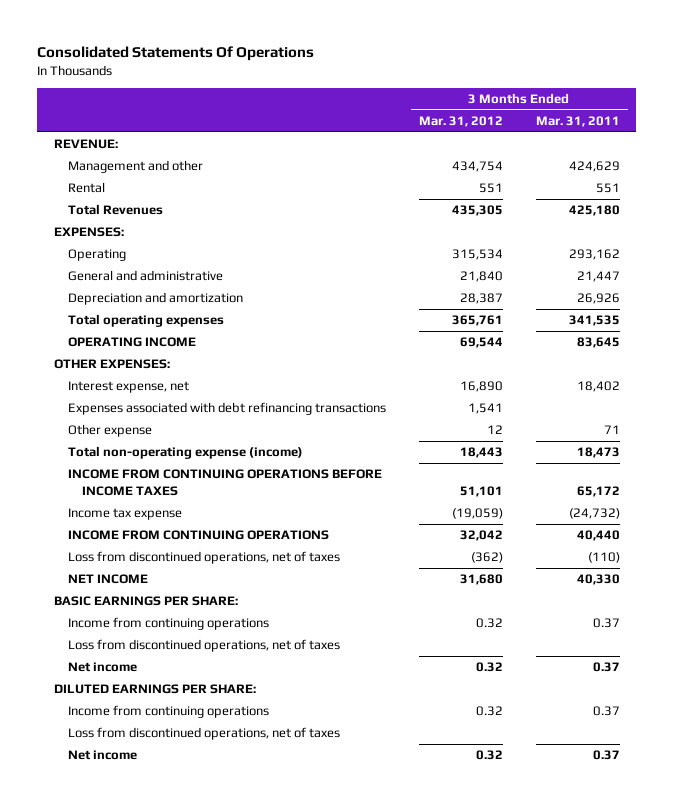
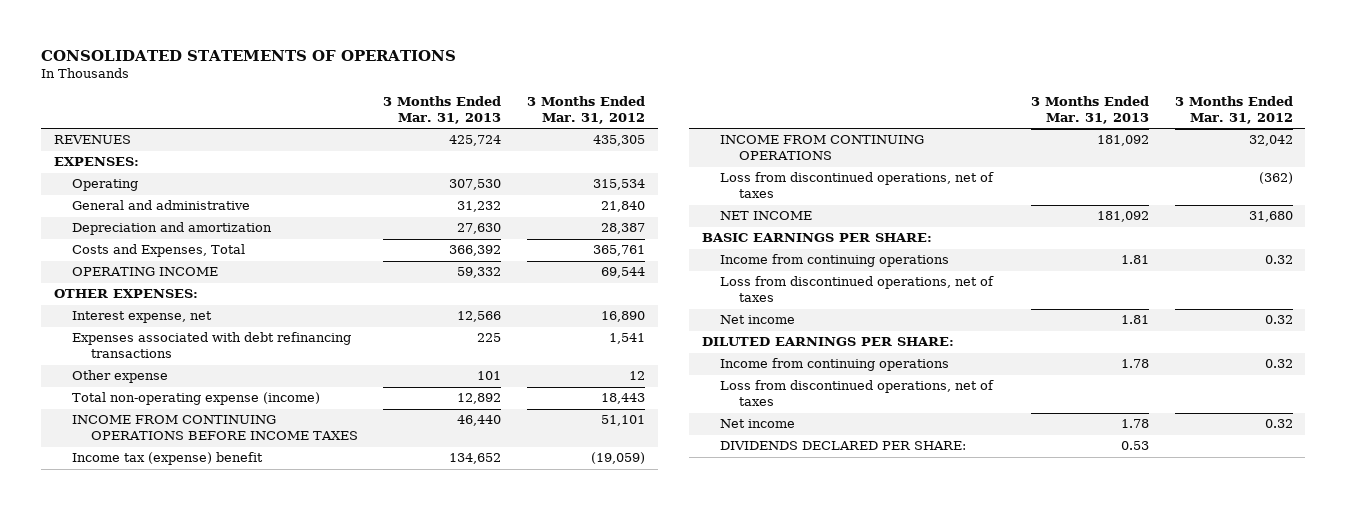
[37,46,315,62] Consolidated Statements Of Operations -> [41,49,457,61] CONSOLIDATED STATEMENTS OF OPERATIONS
[535,116,620,128] Mar. 31, 2011 -> none
none -> [383,95,502,124] 3 Months Ended Mar. 31, 2013
[53,139,118,150] REVENUE: -> none
[67,160,203,174] Management and other -> none
[67,182,105,194] Rental -> none
[67,204,163,216] Total Revenues -> [54,135,132,145] REVENUES
[67,314,224,328] Total operating expenses -> [72,244,246,258] Costs and Expenses, Total
[67,508,182,521] Income tax expense -> [72,452,264,466] Income tax (expense) benefit
none -> [720,441,967,451] DIVIDENDS DECLARED PER SHARE:

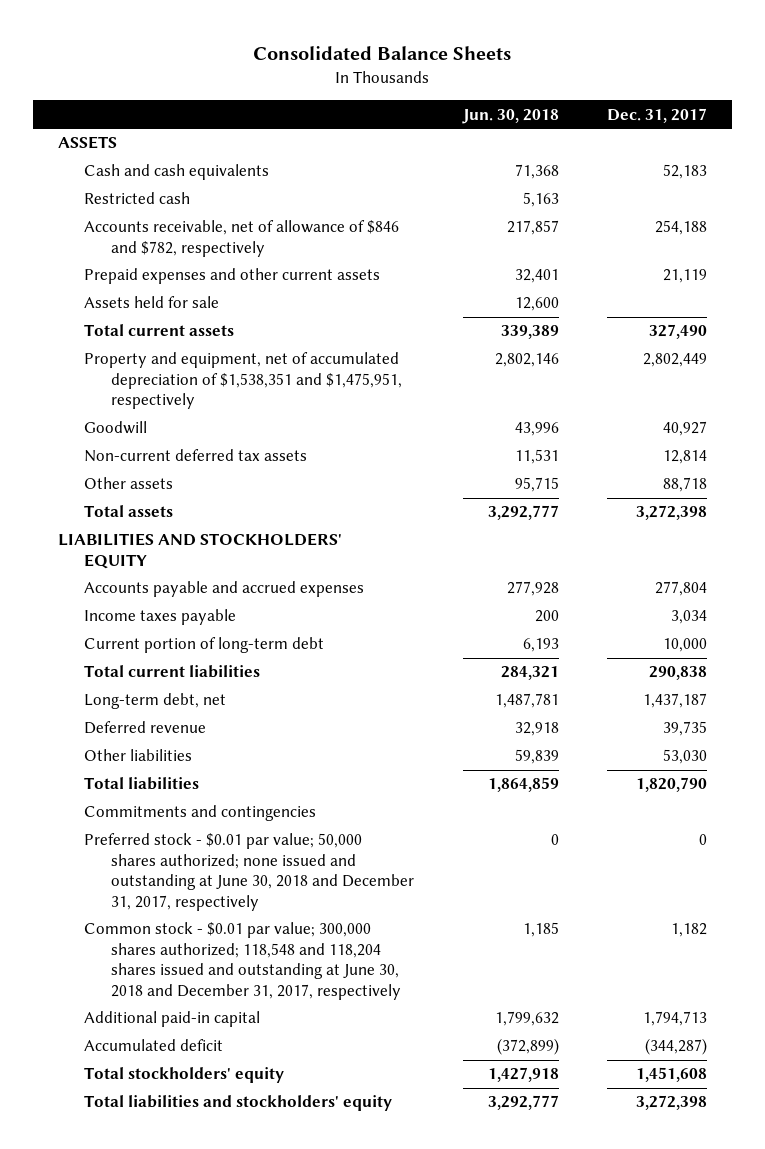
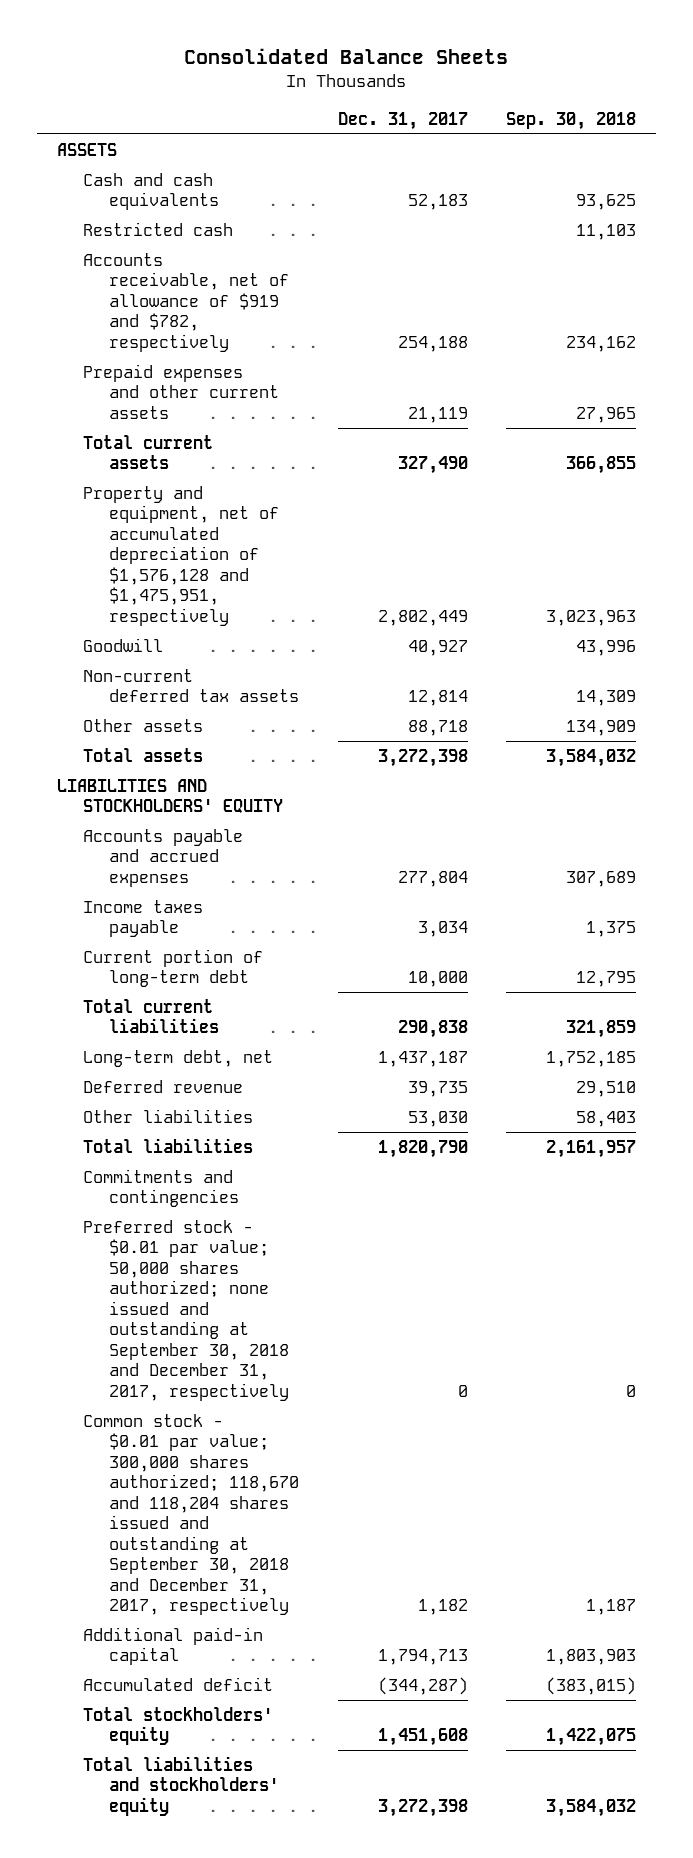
[461,108,559,124] Jun. 30, 2018 -> none
none -> [506,112,637,131] Sep. 30, 2018
[84,220,400,257] Accounts receivable, net of allowance of $846 and $782, respectively -> [82,252,290,352] Accounts receivable, net of allowance of $919 and $782, respectively
[84,296,220,309] Assets held for sale -> none
[84,352,402,410] Property and equipment, net of accumulated depreciation of $1,538,351 and $1,475,951, respectively -> [82,485,280,626] Property and equipment, net of accumulated depreciation of $1,576,128 and $1,475,951, respectively
[84,833,414,911] Preferred stock - $0.01 par value; 50,000 shares authorized; none issued and outstanding at June 30, 2018 and December 31, 2017, respectively -> [82,1219,290,1401] Preferred stock - $0.01 par value; 50,000 shares authorized; none issued and outstanding at September 30, 2018 and December 31, 2017, respectively
[84,922,401,1000] Common stock - $0.01 par value; 300,000 shares authorized; 118,548 and 118,204 shares issued and outstanding at June 30, 2018 and December 31, 2017, respectively -> [82,1413,300,1616] Common stock - $0.01 par value; 300,000 shares authorized; 118,670 and 118,204 shares issued and outstanding at September 30, 2018 and December 31, 2017, respectively

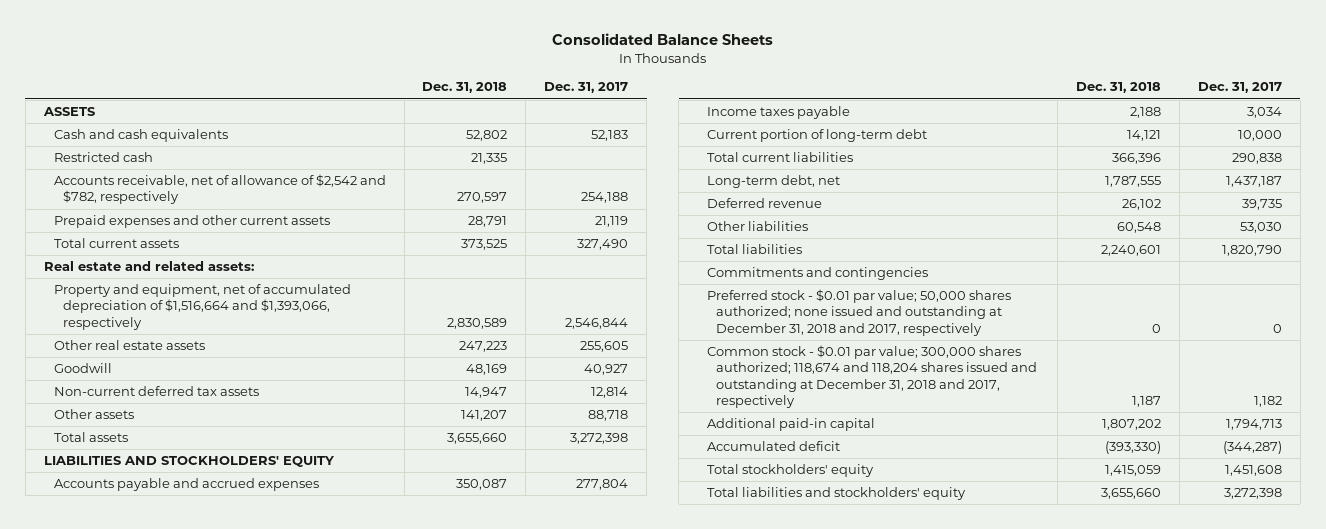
[506,112,637,131] Sep. 30, 2018 -> none
none -> [422,82,508,94] Dec. 31, 2018
[82,252,290,352] Accounts receivable, net of allowance of $919 and $782, respectively -> [53,174,386,205] Accounts receivable, net of allowance of $2,542 and $782, respectively
none -> [43,261,254,272] Real estate and related assets:
[82,485,280,626] Property and equipment, net of accumulated depreciation of $1,576,128 and $1,475,951, respectively -> [53,284,351,330] Property and equipment, net of accumulated depreciation of $1,516,664 and $1,393,066, respectively
[377,609,468,626] 2,802,449 -> [565,317,629,329] 2,546,844
none -> [53,340,205,351] Other real estate assets
[82,1219,290,1401] Preferred stock - $0.01 par value; 50,000 shares authorized; none issued and outstanding at September 30, 2018 and December 31, 2017, respectively -> [706,289,1011,336] Preferred stock - $0.01 par value; 50,000 shares authorized; none issued and outstanding at December 31, 2018 and 2017, respectively
[82,1413,300,1616] Common stock - $0.01 par value; 300,000 shares authorized; 118,670 and 118,204 shares issued and outstanding at September 30, 2018 and December 31, 2017, respectively -> [706,345,1038,408] Common stock - $0.01 par value; 300,000 shares authorized; 118,674 and 118,204 shares issued and outstanding at December 31, 2018 and 2017, respectively

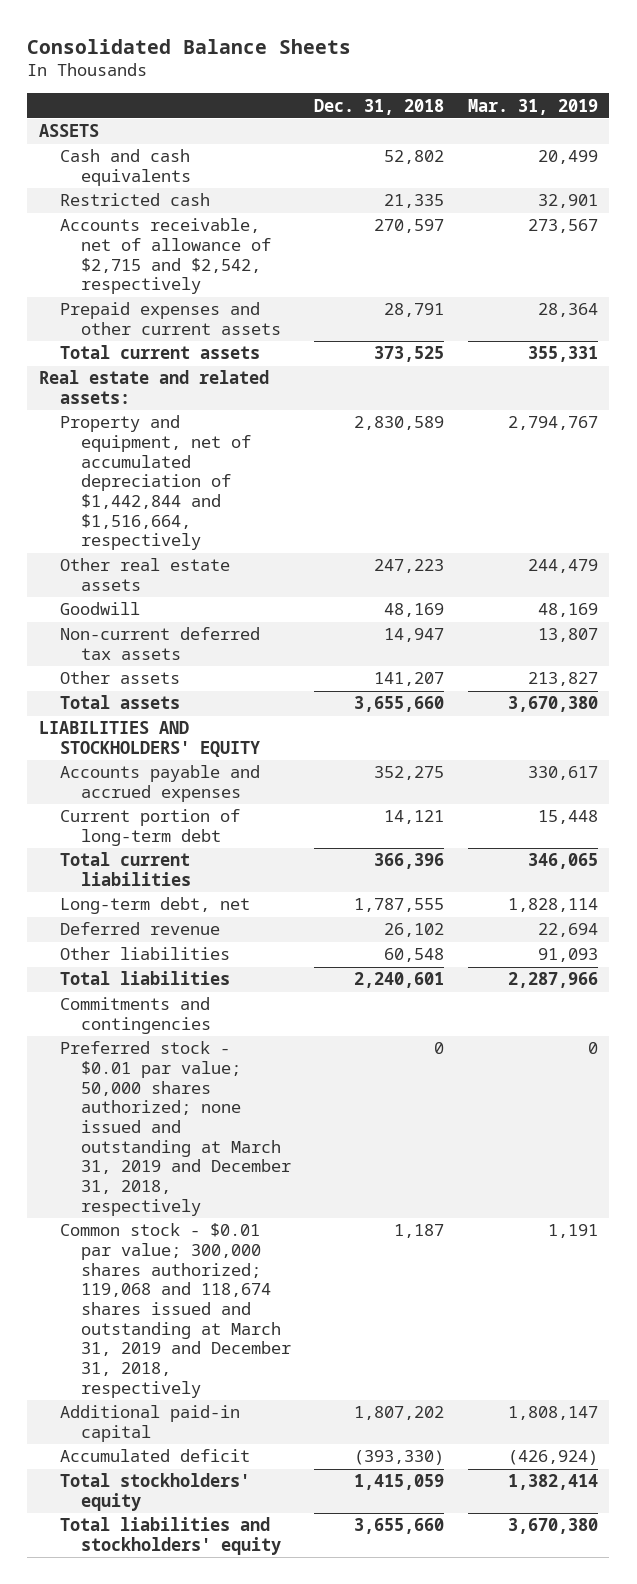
[544,82,629,94] Dec. 31, 2017 -> none
none -> [467,98,598,115] Mar. 31, 2019
[53,174,386,205] Accounts receivable, net of allowance of $2,542 and $782, respectively -> [59,218,271,295] Accounts receivable, net of allowance of $2,715 and $2,542, respectively
[53,284,351,330] Property and equipment, net of accumulated depreciation of $1,516,664 and $1,393,066, respectively -> [59,415,251,551] Property and equipment, net of accumulated depreciation of $1,442,844 and $1,516,664, respectively
[706,106,850,120] Income taxes payable -> none
[456,479,508,491] 350,087 -> [374,766,445,781] 352,275
[706,289,1011,336] Preferred stock - $0.01 par value; 50,000 shares authorized; none issued and outstanding at December 31, 2018 and 2017, respectively -> [59,1041,291,1216] Preferred stock - $0.01 par value; 50,000 shares authorized; none issued and outstanding at March 31, 2019 and December 31, 2018, respectively
[706,345,1038,408] Common stock - $0.01 par value; 300,000 shares authorized; 118,674 and 118,204 shares issued and outstanding at December 31, 2018 and 2017, respectively -> [59,1223,291,1398] Common stock - $0.01 par value; 300,000 shares authorized; 119,068 and 118,674 shares issued and outstanding at March 31, 2019 and December 31, 2018, respectively

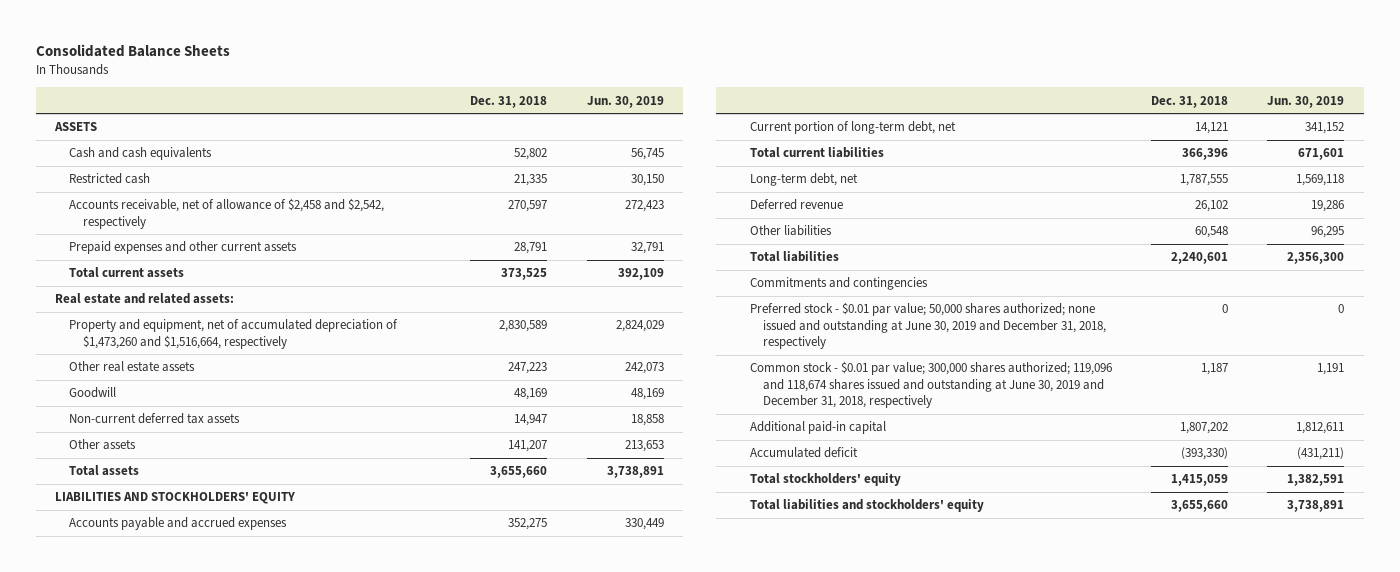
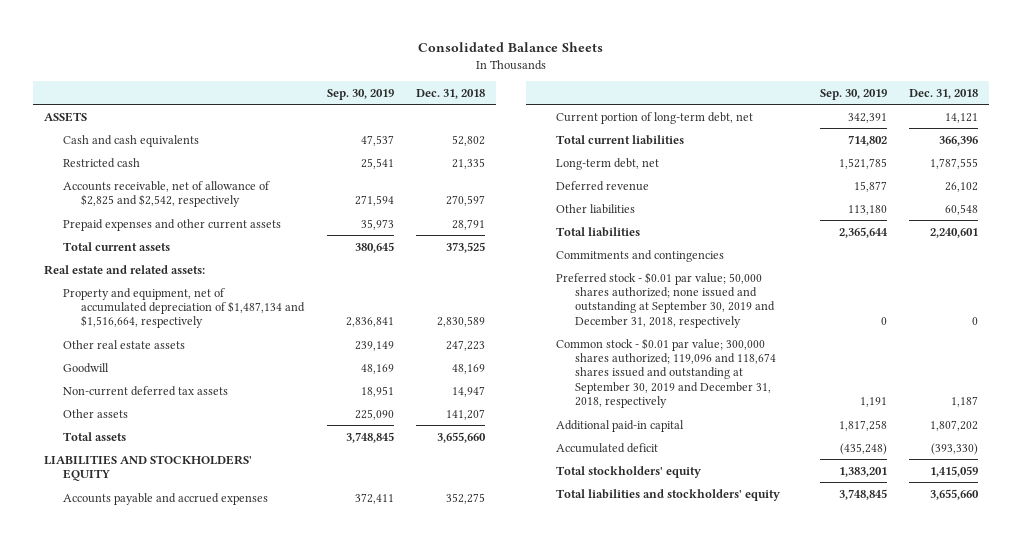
[586,95,664,108] Jun. 30, 2019 -> none
none -> [326,88,394,100] Sep. 30, 2019
[69,198,385,229] Accounts receivable, net of allowance of $2,458 and $2,542, respectively -> [62,180,270,207] Accounts receivable, net of allowance of $2,825 and $2,542, respectively
[69,319,399,349] Property and equipment, net of accumulated depreciation of $1,473,260 and $1,516,664, respectively -> [62,287,306,329] Property and equipment, net of accumulated depreciation of $1,487,134 and $1,516,664, respectively
[749,302,1107,349] Preferred stock - $0.01 par value; 50,000 shares authorized; none issued and outstanding at June 30, 2019 and December 31, 2018, respectively -> [556,271,776,328] Preferred stock - $0.01 par value; 50,000 shares authorized; none issued and outstanding at September 30, 2019 and December 31, 2018, respectively
[749,361,1112,408] Common stock - $0.01 par value; 300,000 shares authorized; 119,096 and 118,674 shares issued and outstanding at June 30, 2019 and December 31, 2018, respectively -> [556,337,777,409] Common stock - $0.01 par value; 300,000 shares authorized; 119,096 and 118,674 shares issued and outstanding at September 30, 2019 and December 31, 2018, respectively

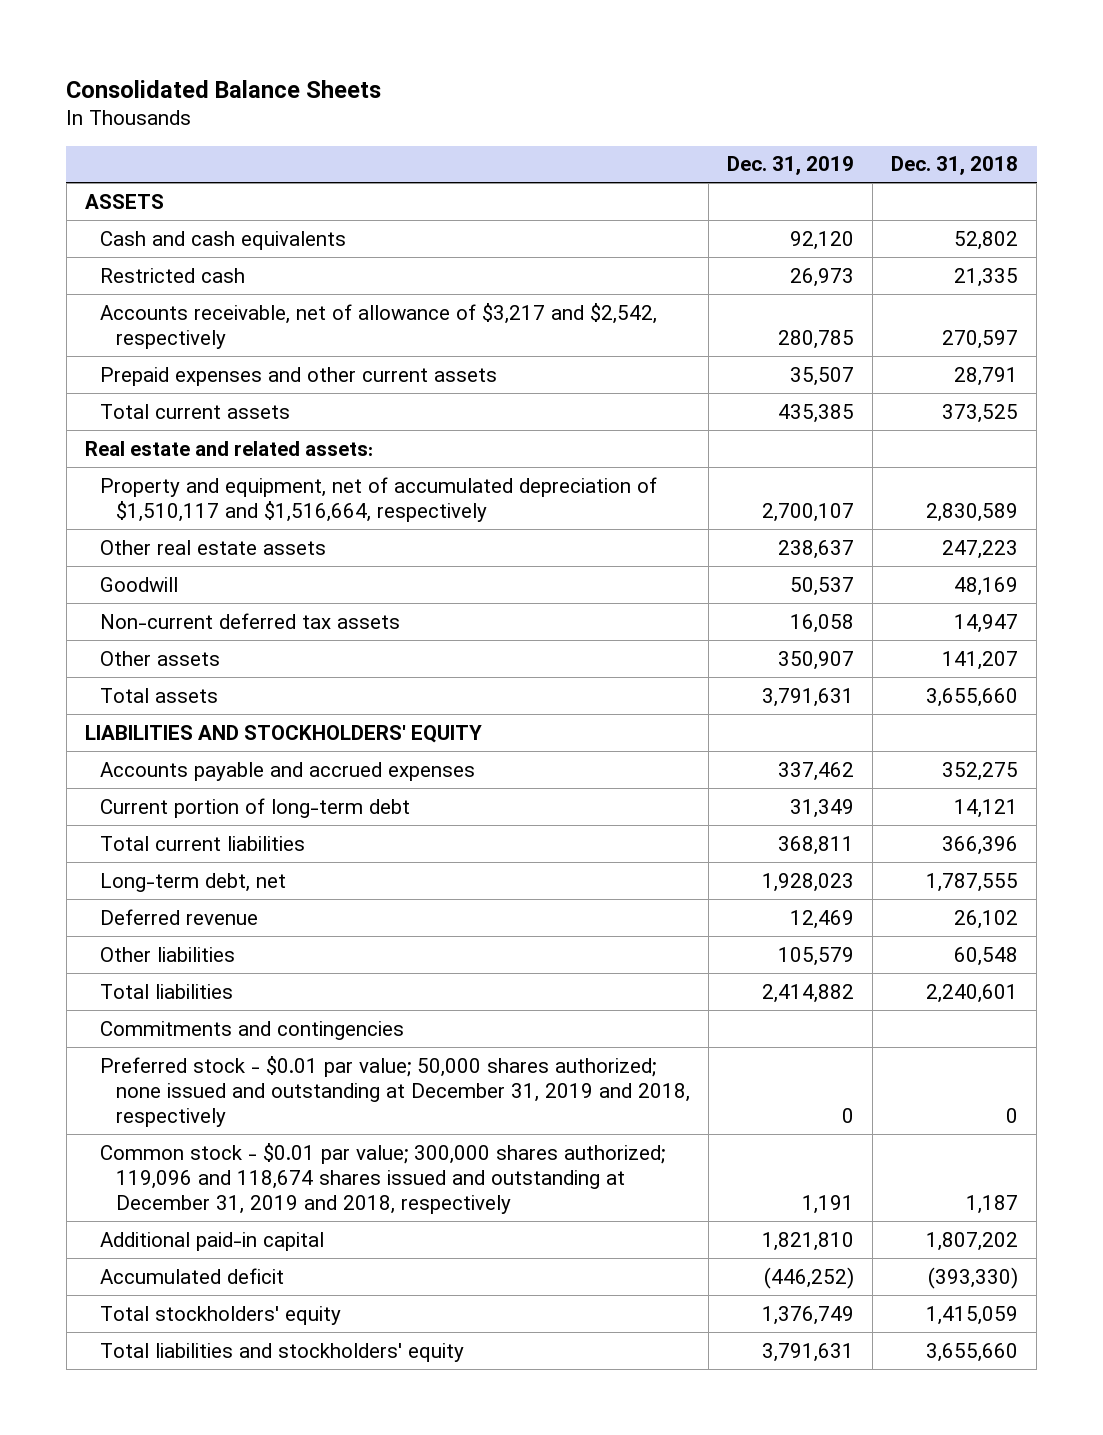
[326,88,394,100] Sep. 30, 2019 -> none
none -> [727,156,855,176] Dec. 31, 2019
[62,180,270,207] Accounts receivable, net of allowance of $2,825 and $2,542, respectively -> [100,302,658,349] Accounts receivable, net of allowance of $3,217 and $2,542, respectively
[62,287,306,329] Property and equipment, net of accumulated depreciation of $1,487,134 and $1,516,664, respectively -> [100,476,658,522] Property and equipment, net of accumulated depreciation of $1,510,117 and $1,516,664, respectively
[556,111,754,124] Current portion of long-term debt, net -> [100,797,411,818] Current portion of long-term debt
[556,271,776,328] Preferred stock - $0.01 par value; 50,000 shares authorized; none issued and outstanding at September 30, 2019 and December 31, 2018, respectively -> [100,1055,691,1127] Preferred stock - $0.01 par value; 50,000 shares authorized; none issued and outstanding at December 31, 2019 and 2018, respectively
[556,337,777,409] Common stock - $0.01 par value; 300,000 shares authorized; 119,096 and 118,674 shares issued and outstanding at September 30, 2019 and December 31, 2018, respectively -> [100,1142,666,1214] Common stock - $0.01 par value; 300,000 shares authorized; 119,096 and 118,674 shares issued and outstanding at December 31, 2019 and 2018, respectively

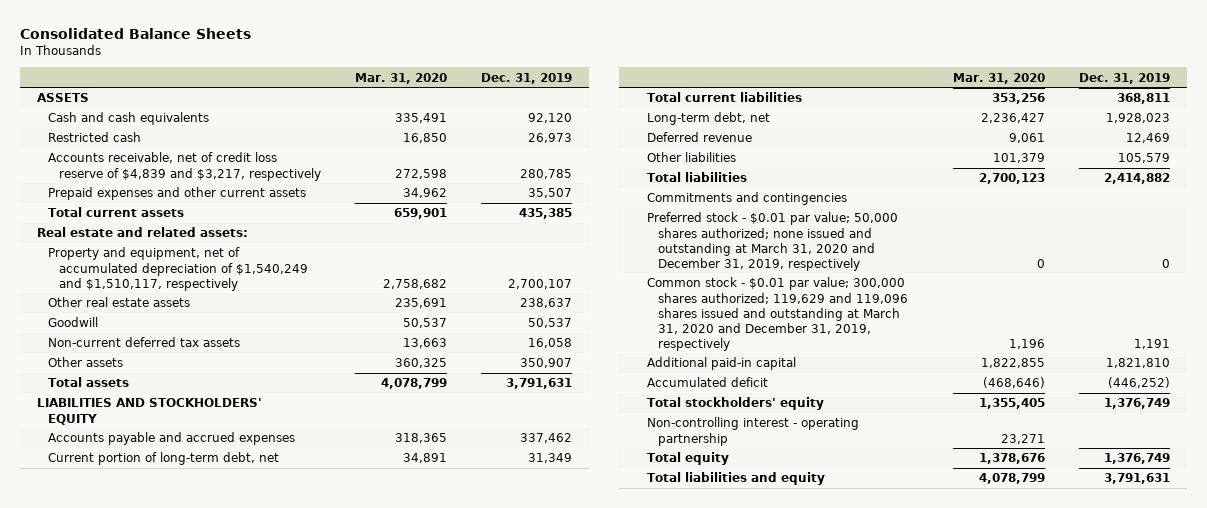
[891,156,1019,176] Dec. 31, 2018 -> none
none -> [354,72,447,84] Mar. 31, 2020
[100,302,658,349] Accounts receivable, net of allowance of $3,217 and $2,542, respectively -> [48,152,321,181] Accounts receivable, net of credit loss reserve of $4,839 and $3,217, respectively
[100,476,658,522] Property and equipment, net of accumulated depreciation of $1,510,117 and $1,516,664, respectively -> [48,247,308,291] Property and equipment, net of accumulated depreciation of $1,540,249 and $1,510,117, respectively
[100,797,411,818] Current portion of long-term debt -> [48,452,280,466] Current portion of long-term debt, net
[100,1055,691,1127] Preferred stock - $0.01 par value; 50,000 shares authorized; none issued and outstanding at December 31, 2019 and 2018, respectively -> [646,212,898,271] Preferred stock - $0.01 par value; 50,000 shares authorized; none issued and outstanding at March 31, 2020 and December 31, 2019, respectively
[100,1142,666,1214] Common stock - $0.01 par value; 300,000 shares authorized; 119,096 and 118,674 shares issued and outstanding at December 31, 2019 and 2018, respectively -> [646,277,908,351] Common stock - $0.01 par value; 300,000 shares authorized; 119,629 and 119,096 shares issued and outstanding at March 31, 2020 and December 31, 2019, respectively
none -> [646,417,859,446] Non-controlling interest - operating partnership
none -> [646,452,729,466] Total equity
[100,1342,465,1362] Total liabilities and stockholders' equity -> [646,472,825,486] Total liabilities and equity

